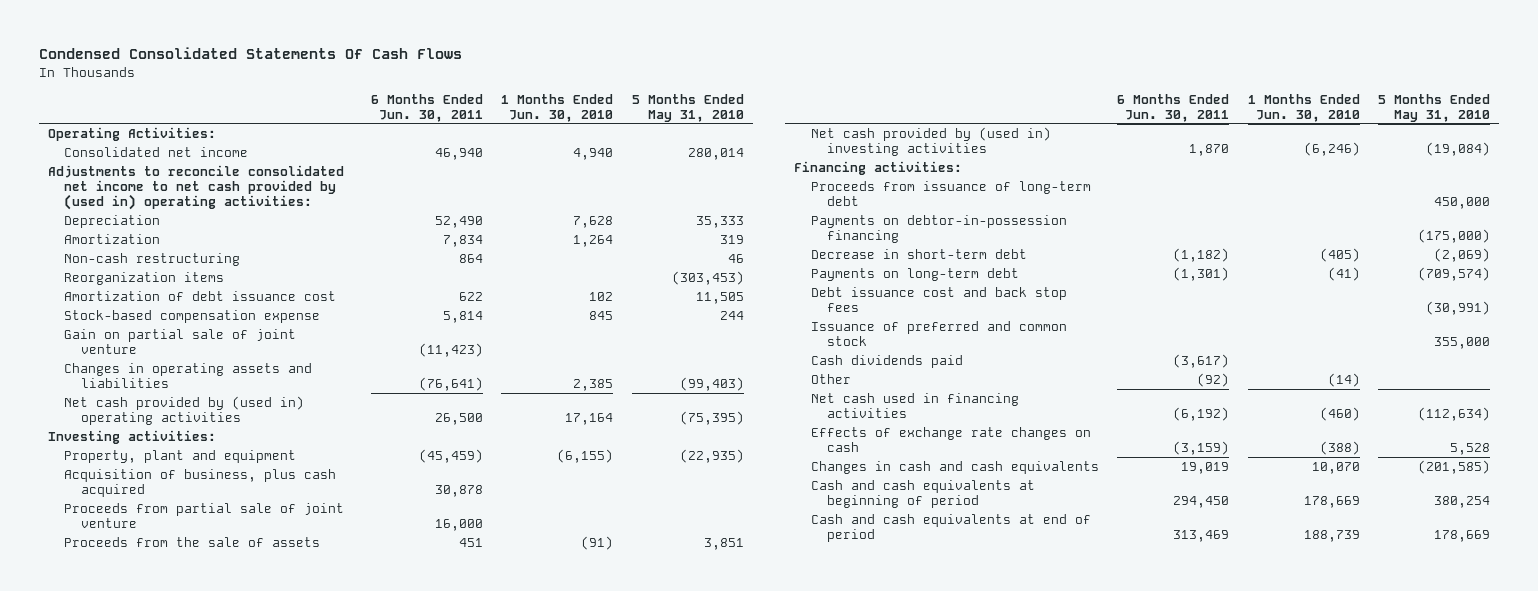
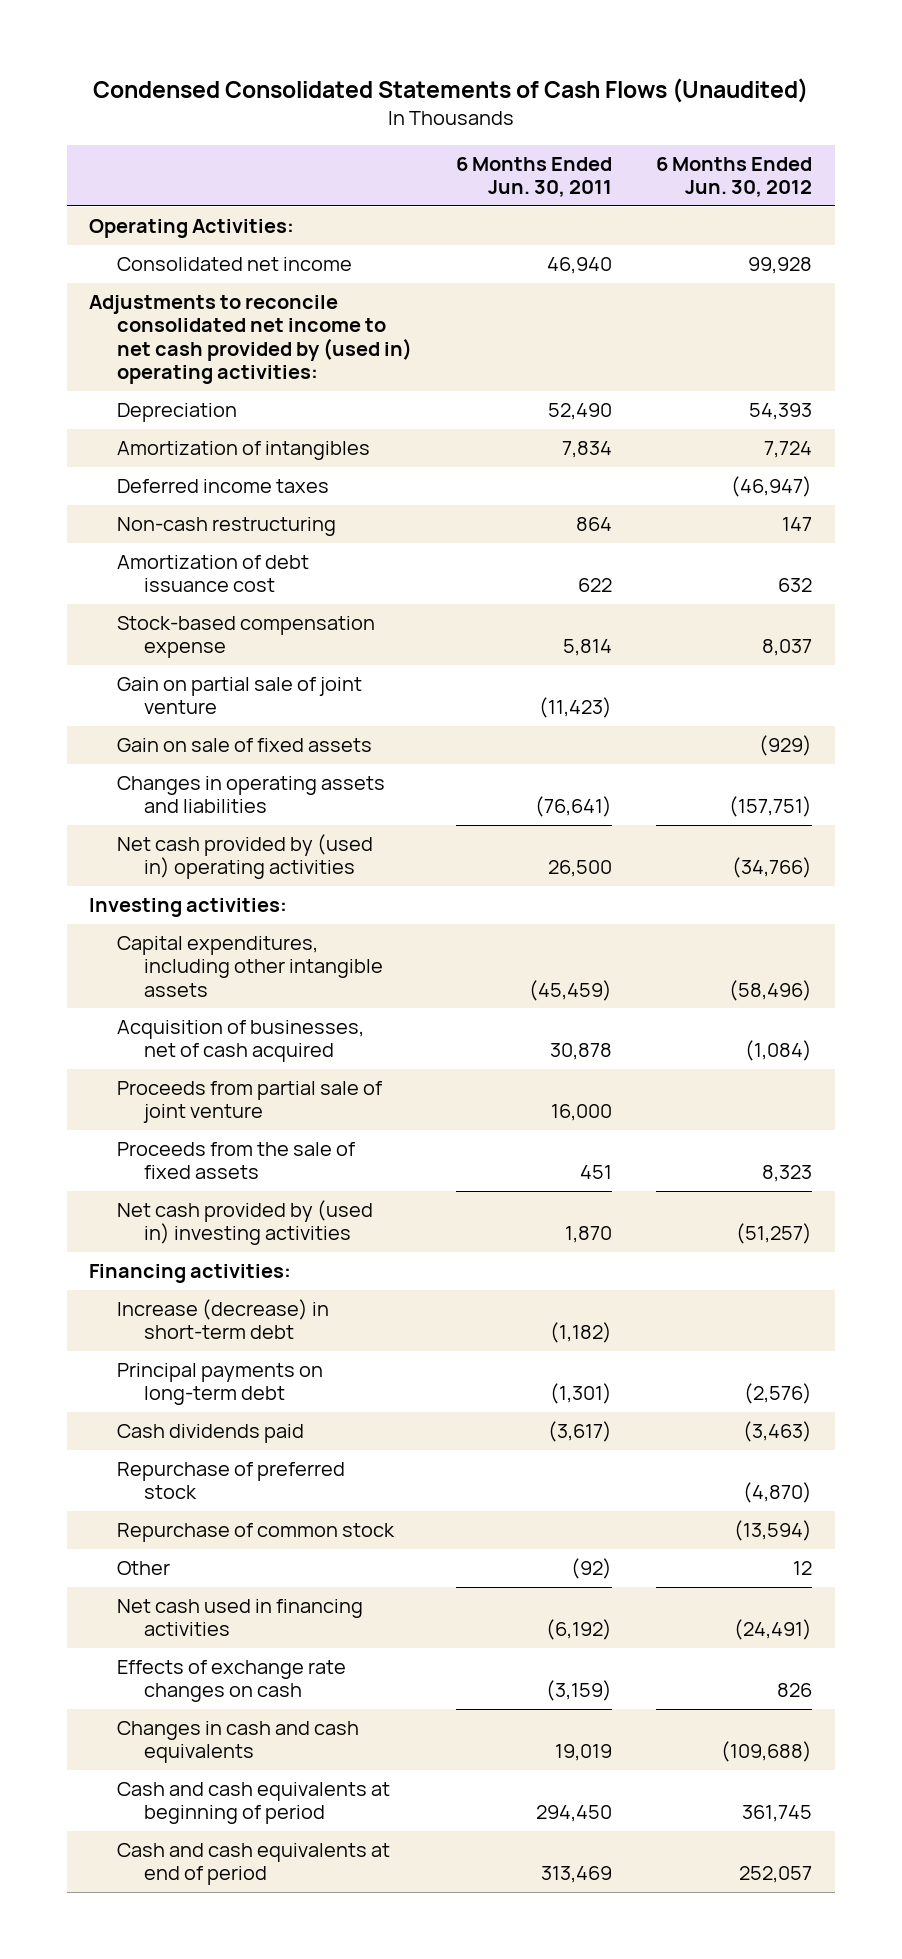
[38,47,462,60] Condensed Consolidated Statements Of Cash Flows -> [92,78,808,104] Condensed Consolidated Statements of Cash Flows (Unaudited)
[501,93,614,122] 1 Months Ended Jun. 30, 2010 -> none
[631,93,744,122] 5 Months Ended May 31, 2010 -> none
none -> [656,157,813,198] 6 Months Ended Jun. 30, 2012
[64,233,161,244] Amortization -> [116,441,370,461] Amortization of intangibles
none -> [116,479,329,494] Deferred income taxes
[64,271,225,285] Reorganization items -> none
none -> [116,738,372,753] Gain on sale of fixed assets
[64,449,297,463] Property, plant and equipment -> [116,936,384,997] Capital expenditures, including other intangible assets
[64,468,337,497] Acquisition of business, plus cash acquired -> [116,1020,364,1063] Acquisition of businesses, net of cash acquired
[64,536,321,547] Proceeds from the sale of assets -> [116,1142,355,1180] Proceeds from the sale of fixed assets
[810,180,1091,206] Proceeds from issuance of long-term debt -> none
[810,214,1067,243] Payments on debtor-in-possession financing -> none
[810,286,1067,312] Debt issuance cost and back stop fees -> none
[810,320,1067,346] Issuance of preferred and common stock -> none
[810,248,1027,259] Decrease in short-term debt -> [116,1299,329,1340] Increase (decrease) in short-term debt
[810,267,1019,281] Payments on long-term debt -> [116,1363,323,1406] Principal payments on long-term debt
none -> [116,1462,345,1500] Repurchase of preferred stock
none -> [116,1523,395,1543] Repurchase of common stock

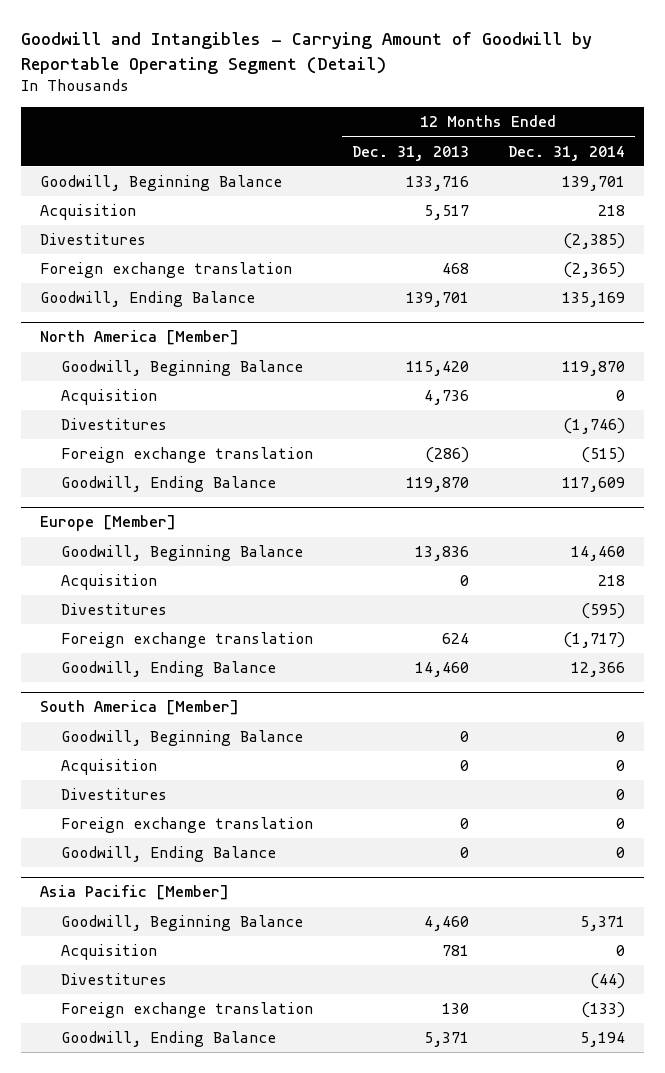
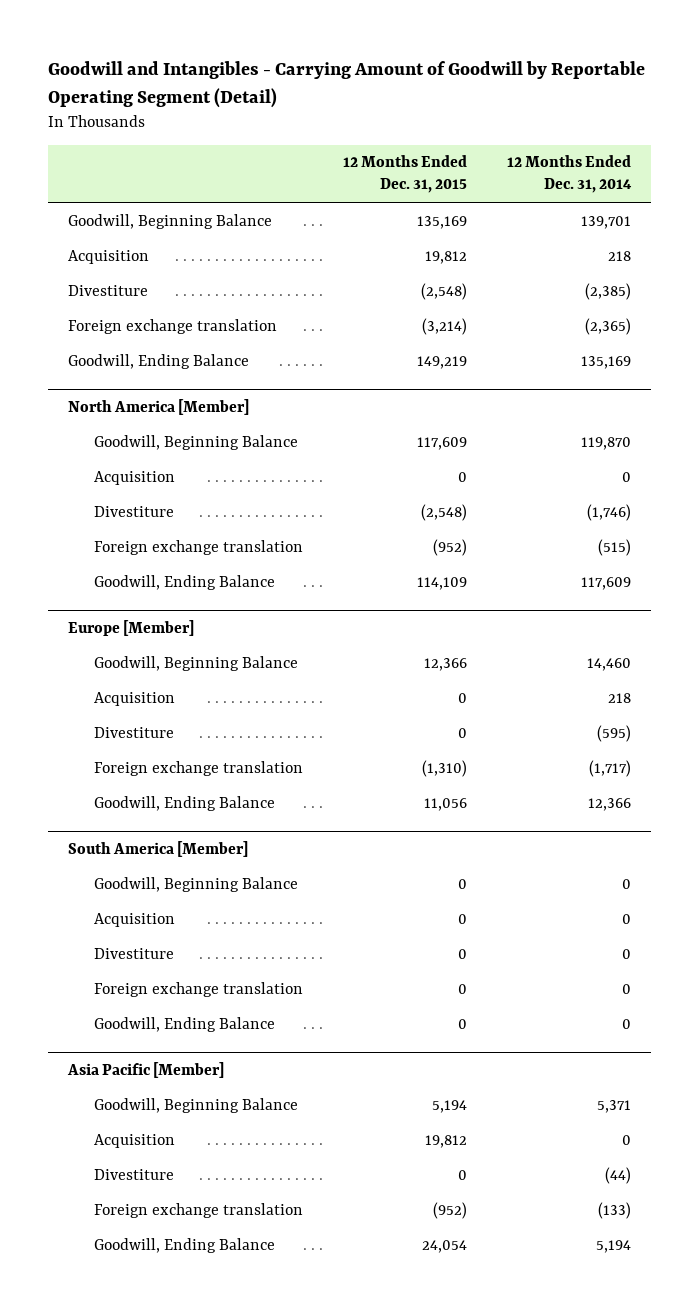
[351,145,469,161] Dec. 31, 2013 -> none
none -> [342,155,467,194] 12 Months Ended Dec. 31, 2015
[40,233,147,246] Divestitures -> [67,284,148,296] Divestiture
[60,418,167,431] Divestitures -> [93,505,174,517] Divestiture
[60,603,167,616] Divestitures -> [93,726,174,738] Divestiture
[60,788,167,801] Divestitures -> [93,947,174,959] Divestiture
[60,973,167,986] Divestitures -> [93,1168,174,1180] Divestiture

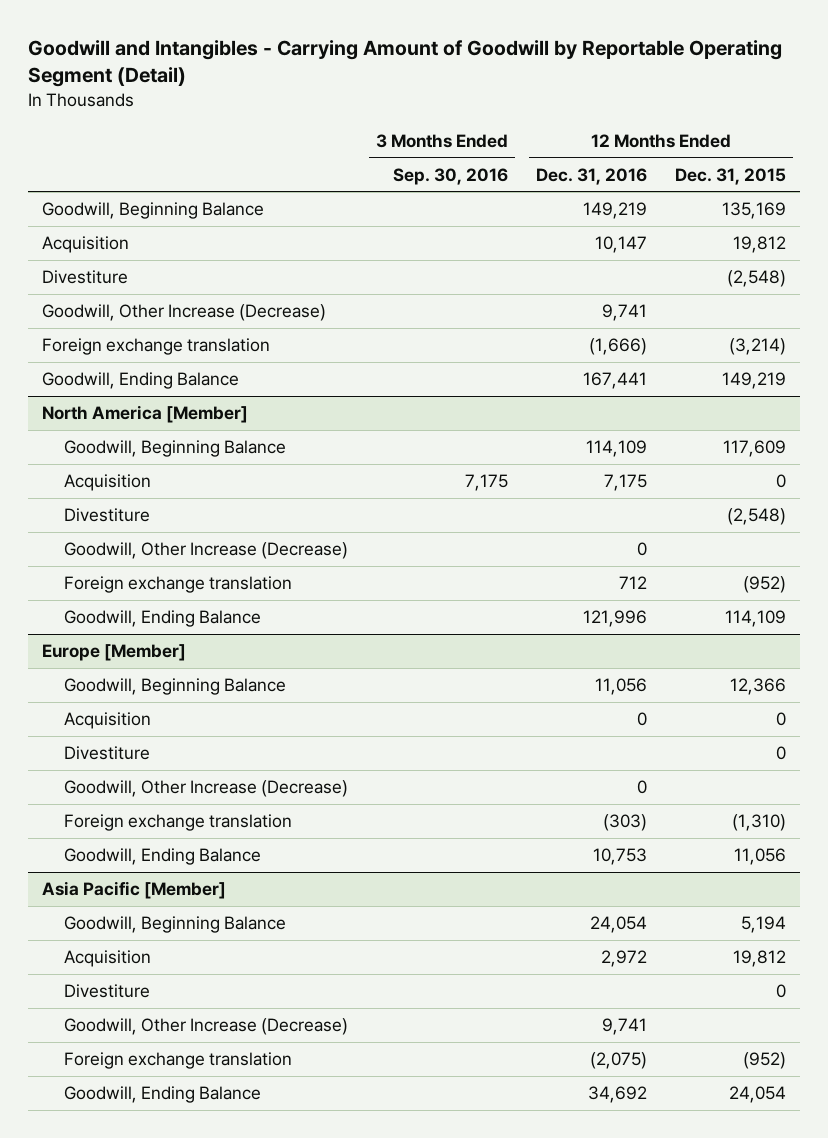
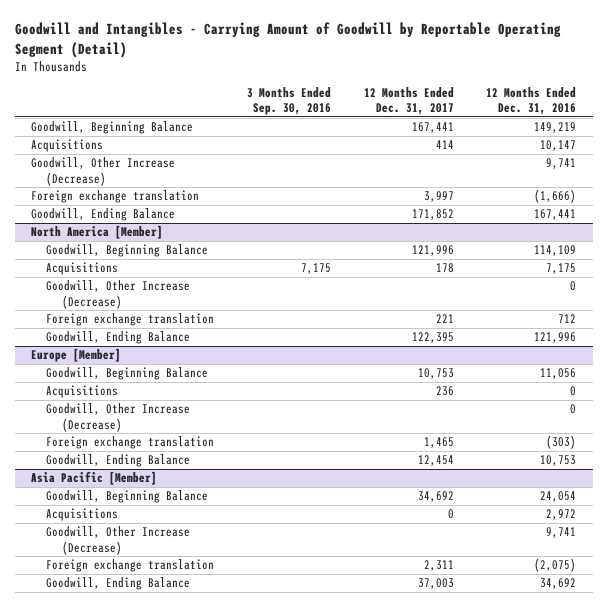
[675,167,787,185] Dec. 31, 2015 -> none
none -> [363,87,454,116] 12 Months Ended Dec. 31, 2017
[41,270,128,285] Divestiture -> none
[41,236,129,254] Acquisition -> [31,139,104,153] Acquisitions
[63,508,150,523] Divestiture -> none
[63,474,151,492] Acquisition -> [46,262,119,276] Acquisitions
[63,746,150,761] Divestiture -> none
[63,712,151,730] Acquisition -> [46,385,119,399] Acquisitions
[63,984,150,999] Divestiture -> none
[63,950,151,968] Acquisition -> [46,508,119,522] Acquisitions

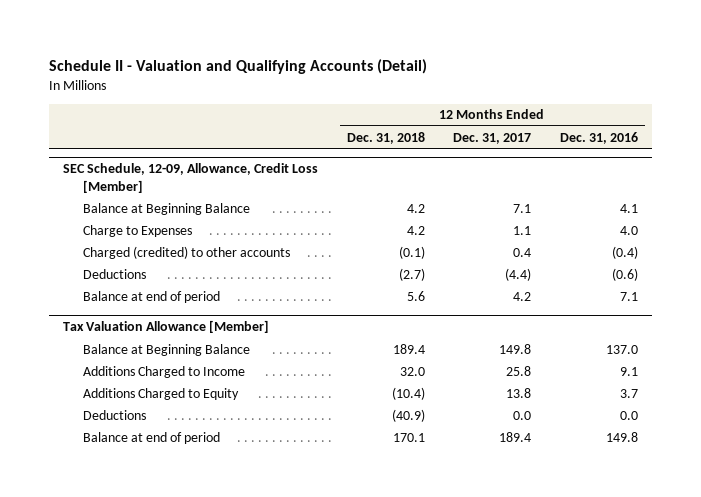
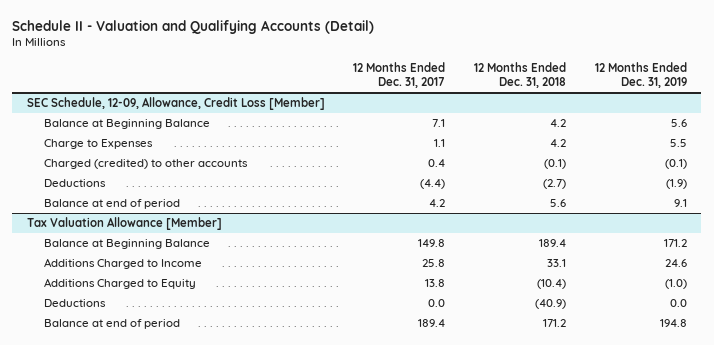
[559,131,638,144] Dec. 31, 2016 -> none
none -> [594,62,687,89] 12 Months Ended Dec. 31, 2019
[399,366,425,376] 32.0 -> [547,259,567,268] 33.1
[392,432,425,442] 170.1 -> [543,319,567,328] 171.2

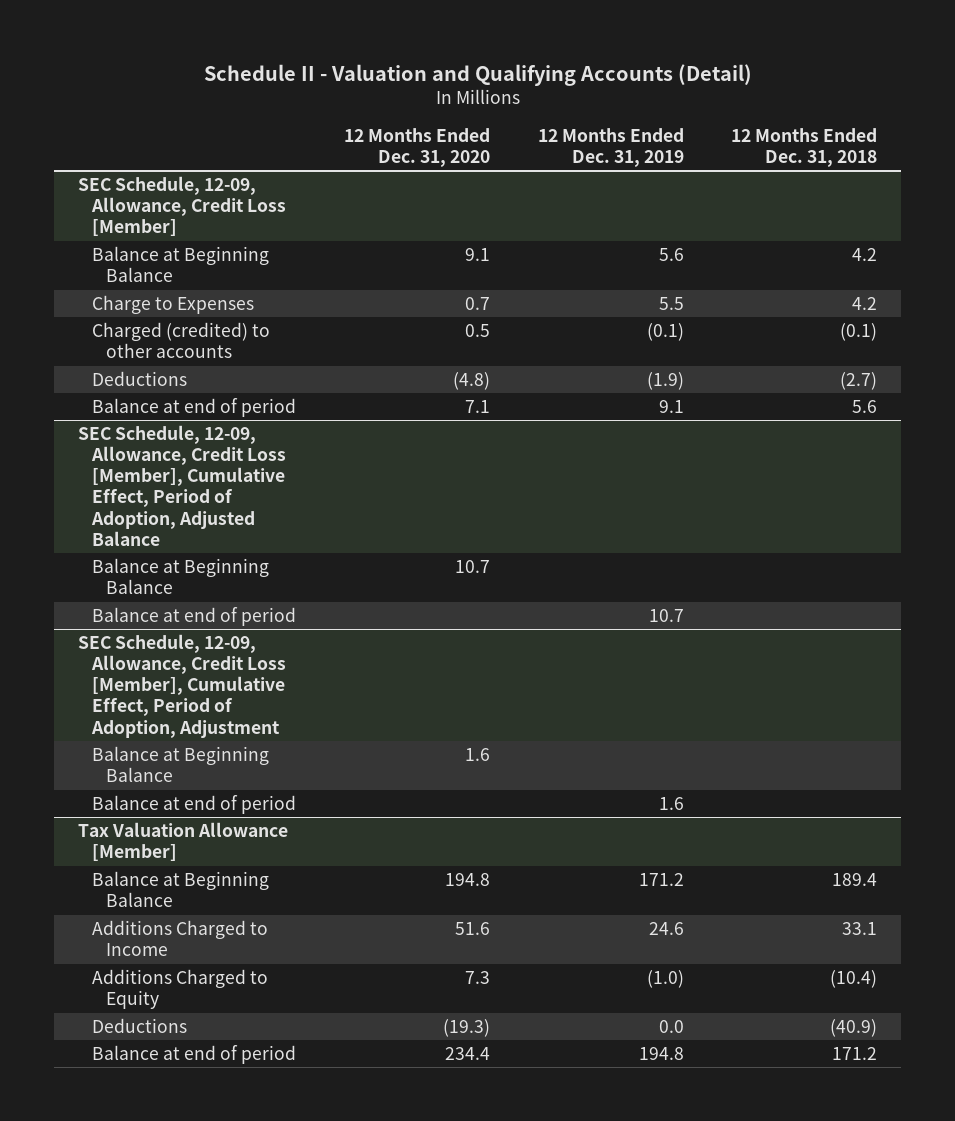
[353,62,446,89] 12 Months Ended Dec. 31, 2017 -> none
none -> [343,127,490,167] 12 Months Ended Dec. 31, 2020
none -> [77,425,286,546] SEC Schedule, 12-09, Allowance, Credit Loss [Member], Cumulative Effect, Period of Adoption, Adjusted Balance
none -> [91,558,269,595] Balance at Beginning Balance
none -> [91,607,296,627] Balance at end of period
none -> [77,634,286,738] SEC Schedule, 12-09, Allowance, Credit Loss [Member], Cumulative Effect, Period of Adoption, Adjustment
none -> [91,746,269,783] Balance at Beginning Balance
none -> [91,795,296,815] Balance at end of period

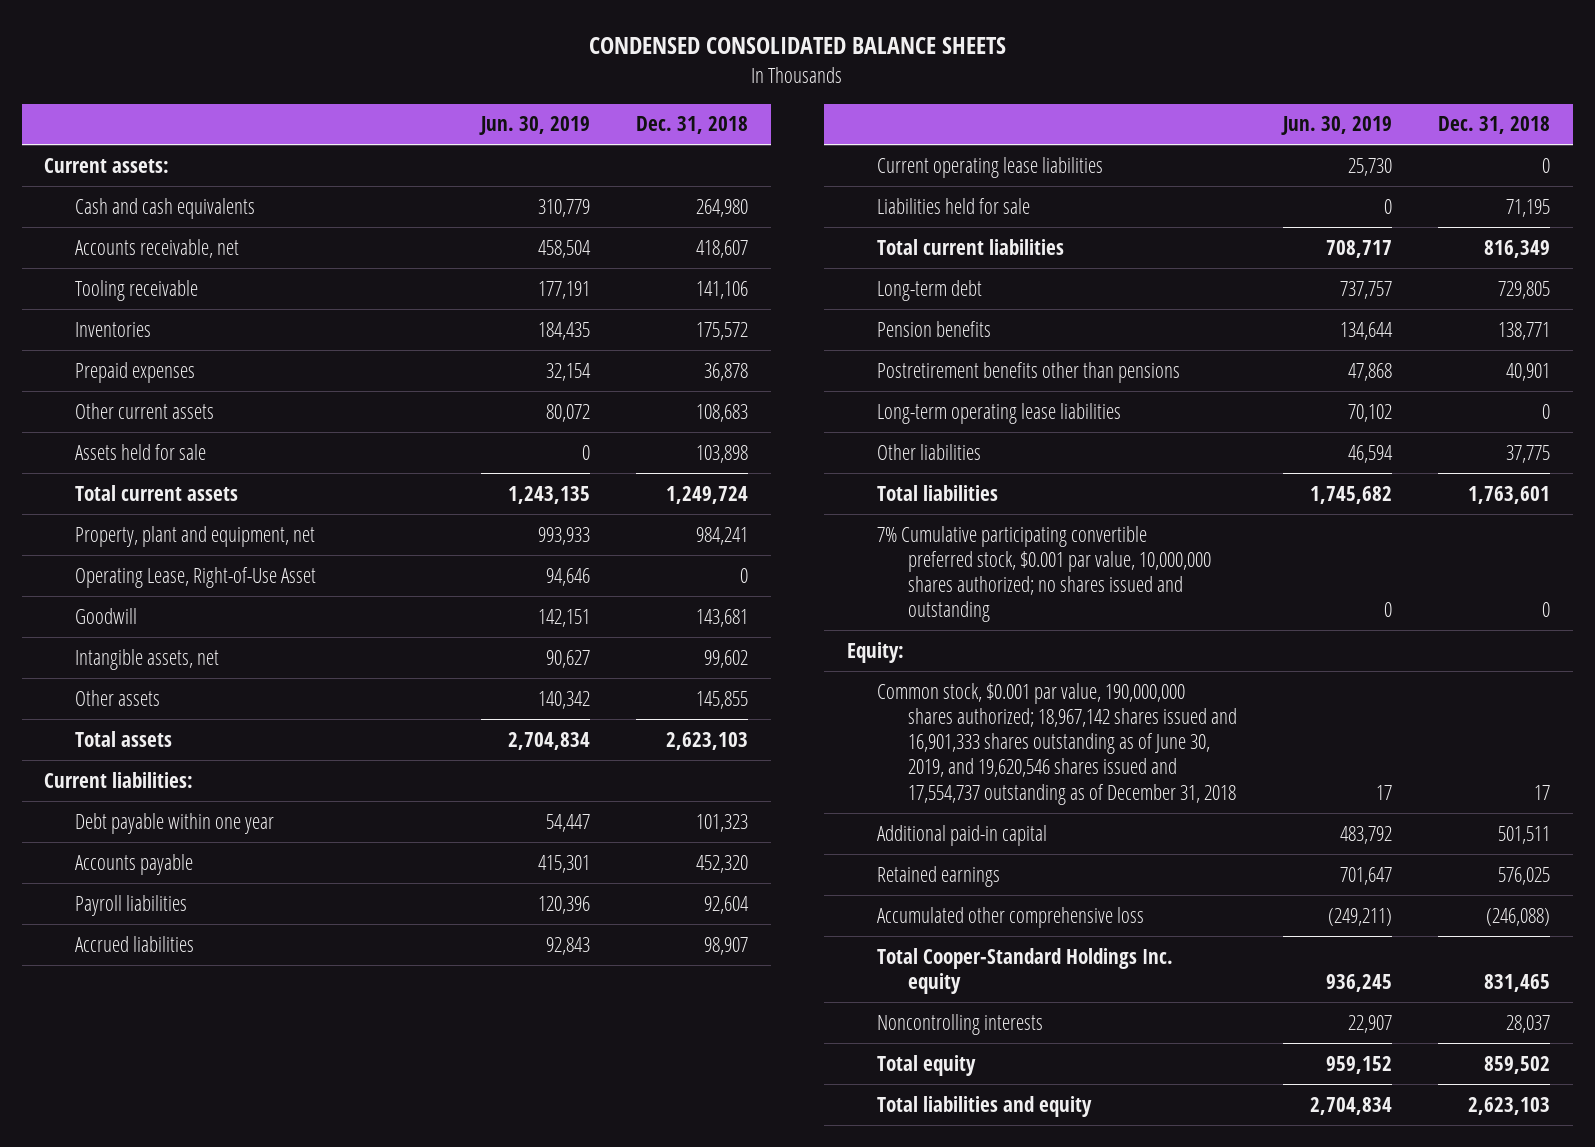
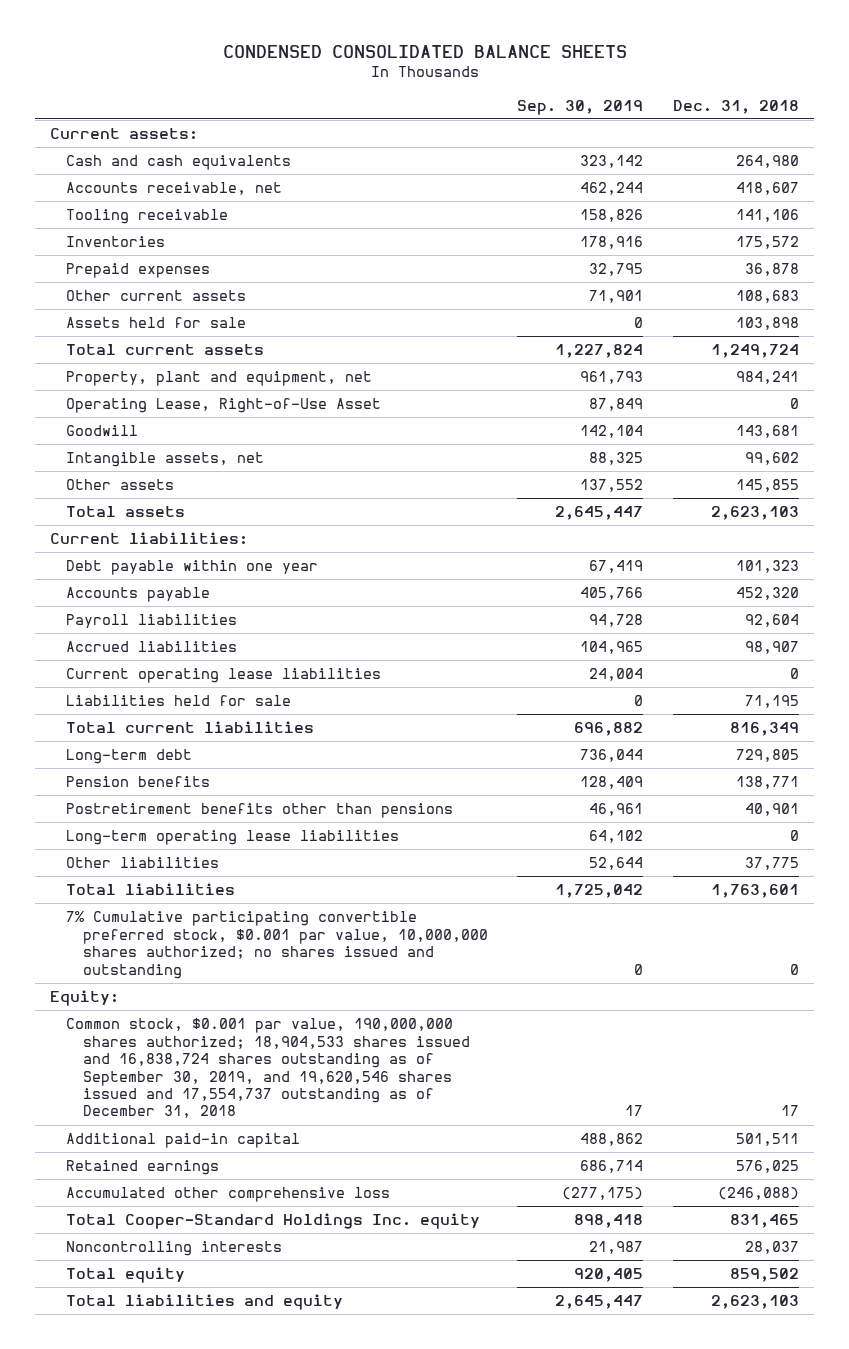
[479,116,591,136] Jun. 30, 2019 -> none
none -> [517,99,644,115] Sep. 30, 2019
[877,682,1238,805] Common stock, $0.001 par value, 190,000,000 shares authorized; 18,967,142 shares issued and 16,901,333 shares outstanding as of June 30, 2019, and 19,620,546 shares issued and 17,554,737 outstanding as of December 31, 2018 -> [66,1018,470,1119] Common stock, $0.001 par value, 190,000,000 shares authorized; 18,904,533 shares issued and 16,838,724 shares outstanding as of September 30, 2019, and 19,620,546 shares issued and 17,554,737 outstanding as of December 31, 2018

